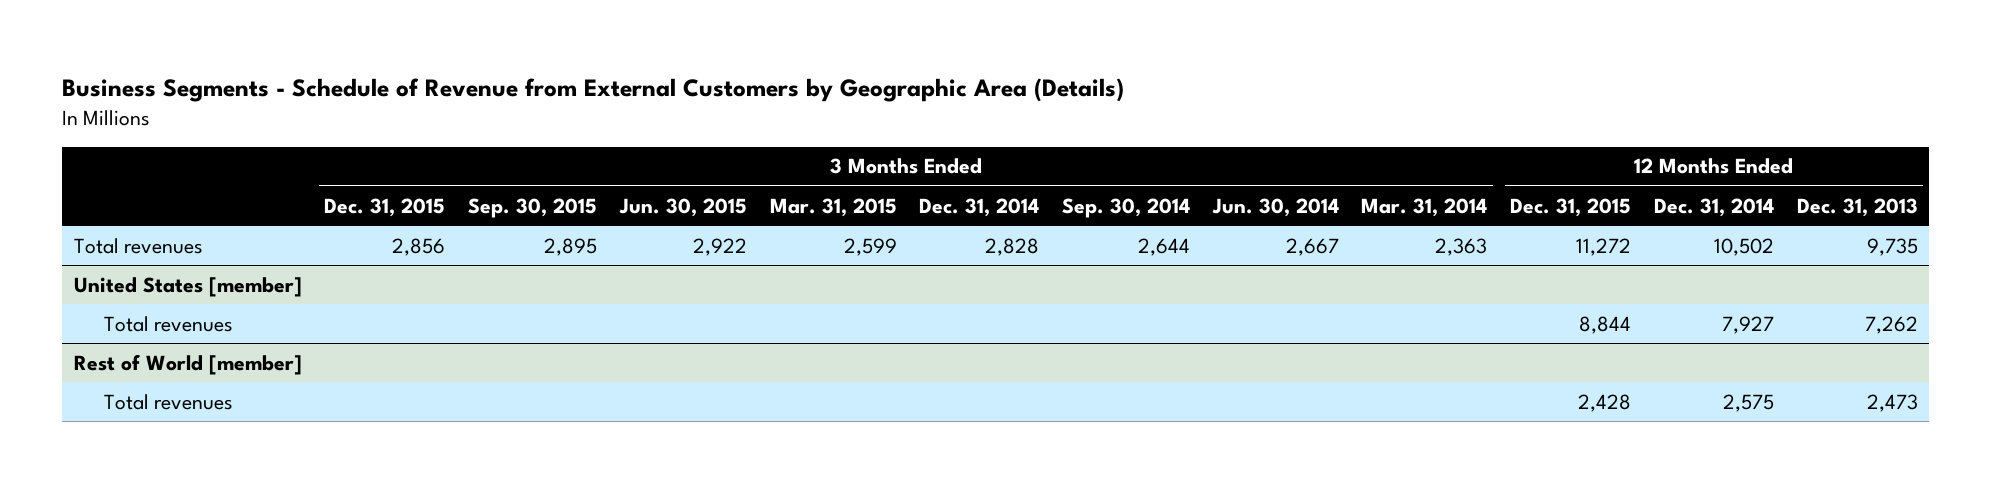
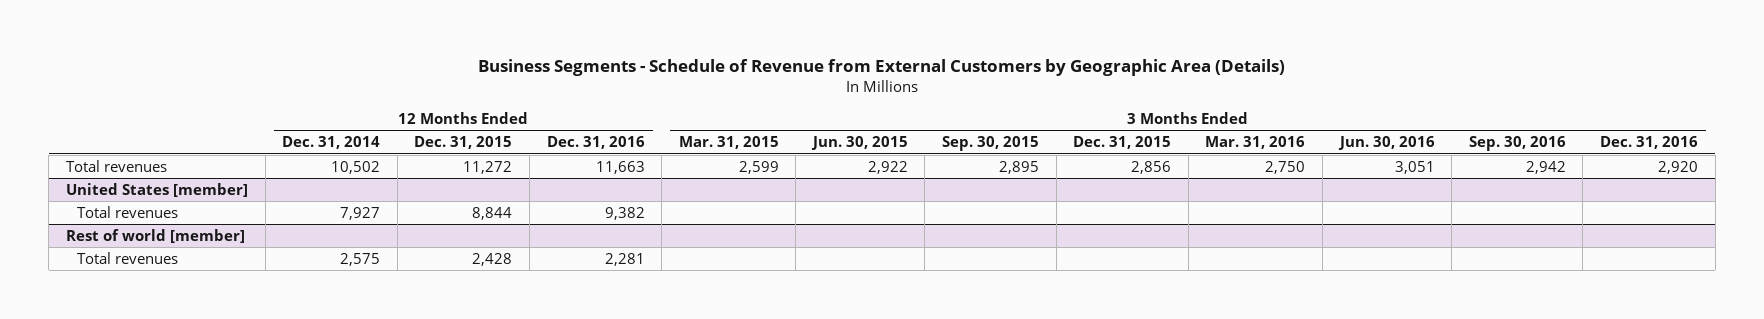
[919,197,1040,217] Dec. 31, 2014 -> none
[1062,197,1191,218] Sep. 30, 2014 -> none
[1211,197,1339,217] Jun. 30, 2014 -> none
[1361,197,1488,217] Mar. 31, 2014 -> none
[1796,197,1918,217] Dec. 31, 2013 -> none
none -> [546,136,645,150] Dec. 31, 2016
none -> [1205,136,1306,150] Mar. 31, 2016
none -> [1337,136,1435,151] Jun. 30, 2016
none -> [1468,136,1566,152] Sep. 30, 2016
none -> [1599,136,1698,150] Dec. 31, 2016
[73,353,302,375] Rest of World [member] -> [66,228,246,243] Rest of world [member]

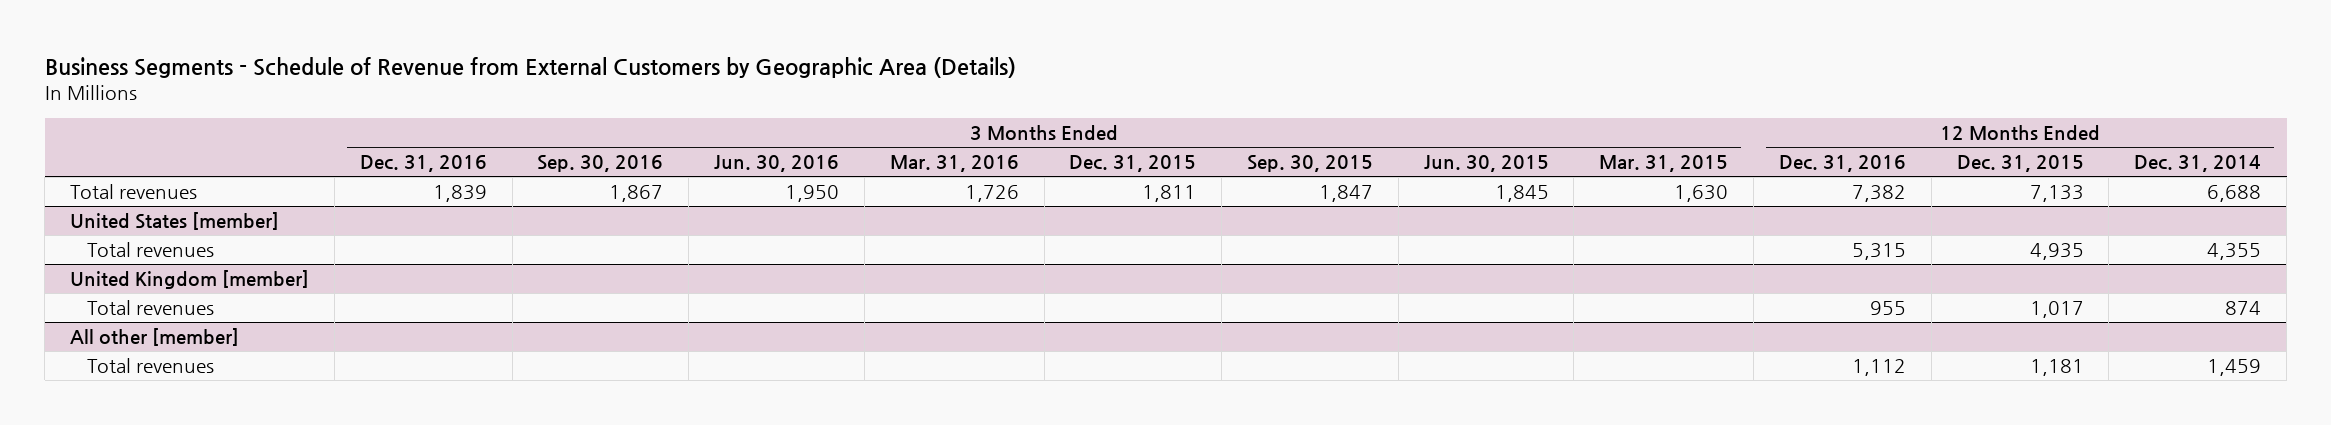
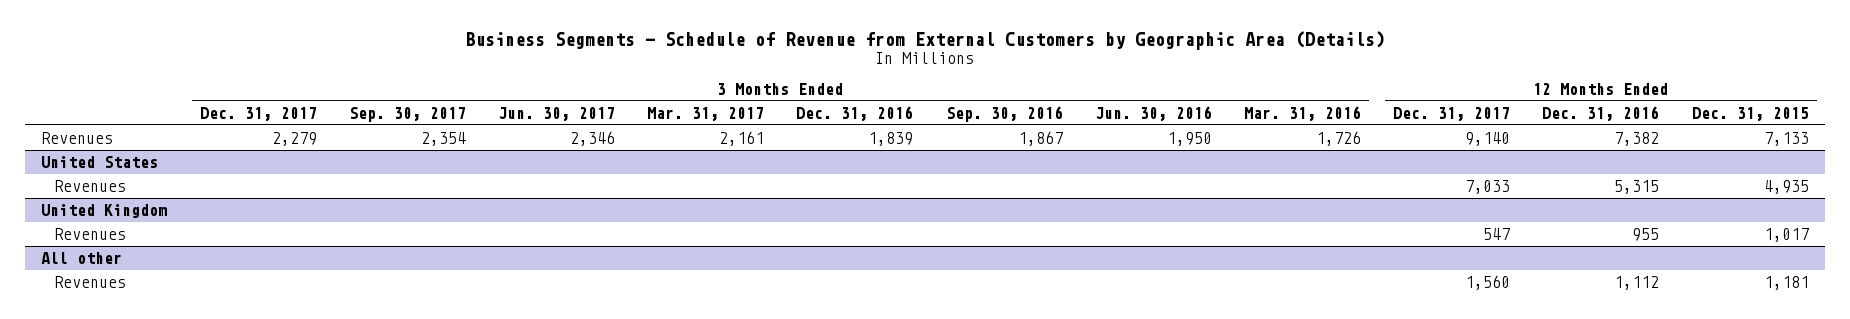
[1069,155,1197,173] Dec. 31, 2015 -> none
[1247,155,1374,173] Sep. 30, 2015 -> none
[1423,155,1549,173] Jun. 30, 2015 -> none
[1599,155,1729,173] Mar. 31, 2015 -> none
[2134,155,2262,173] Dec. 31, 2014 -> none
none -> [199,106,317,121] Dec. 31, 2017
none -> [348,106,466,122] Sep. 30, 2017
none -> [498,106,616,121] Jun. 30, 2017
none -> [647,106,765,121] Mar. 31, 2017
none -> [1393,106,1511,121] Dec. 31, 2017
[70,184,198,200] Total revenues -> [41,132,114,145] Revenues
[70,212,280,231] United States [member] -> [41,156,159,169] United States
[87,242,215,258] Total revenues -> [54,180,127,193] Revenues
[70,270,310,290] United Kingdom [member] -> [41,204,168,219] United Kingdom
[87,300,215,316] Total revenues -> [54,228,127,241] Revenues
[70,328,240,347] All other [member] -> [41,252,123,265] All other
[87,358,215,374] Total revenues -> [54,276,127,289] Revenues

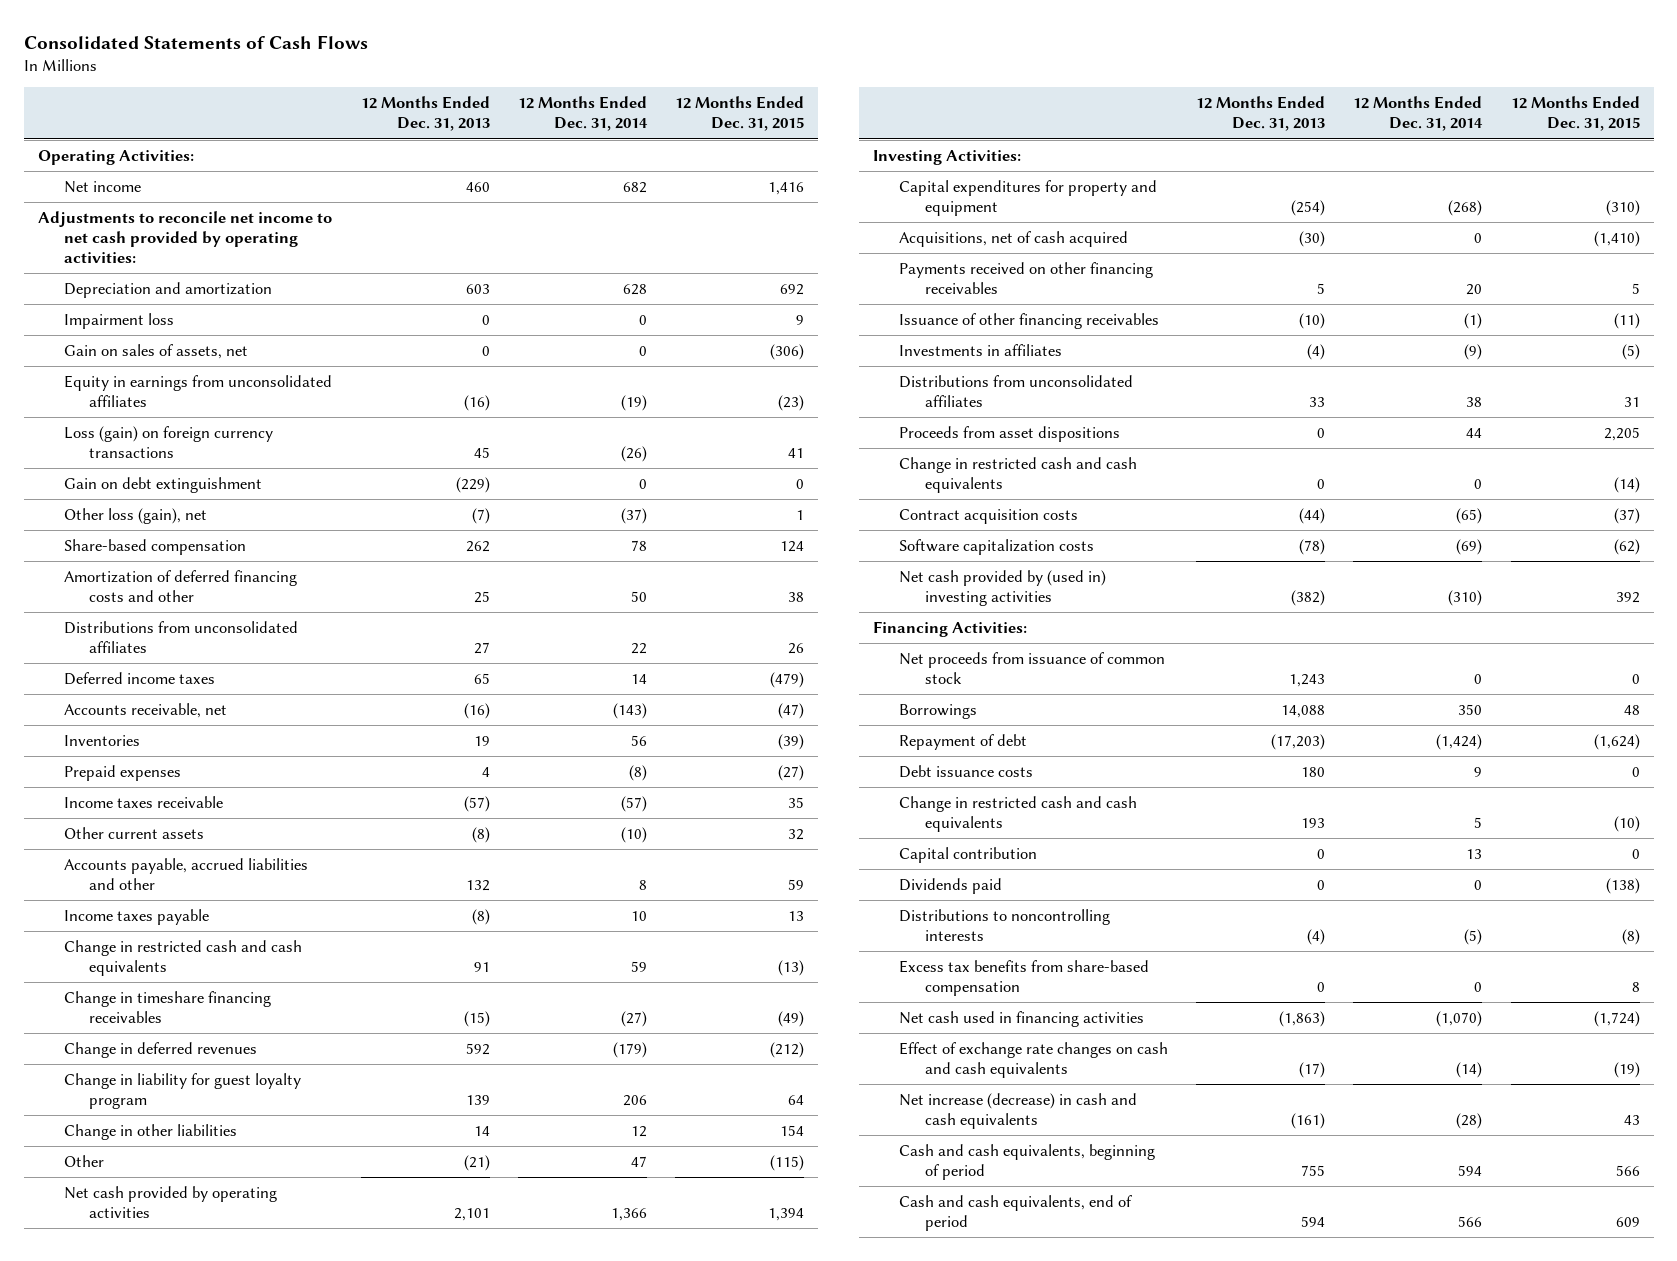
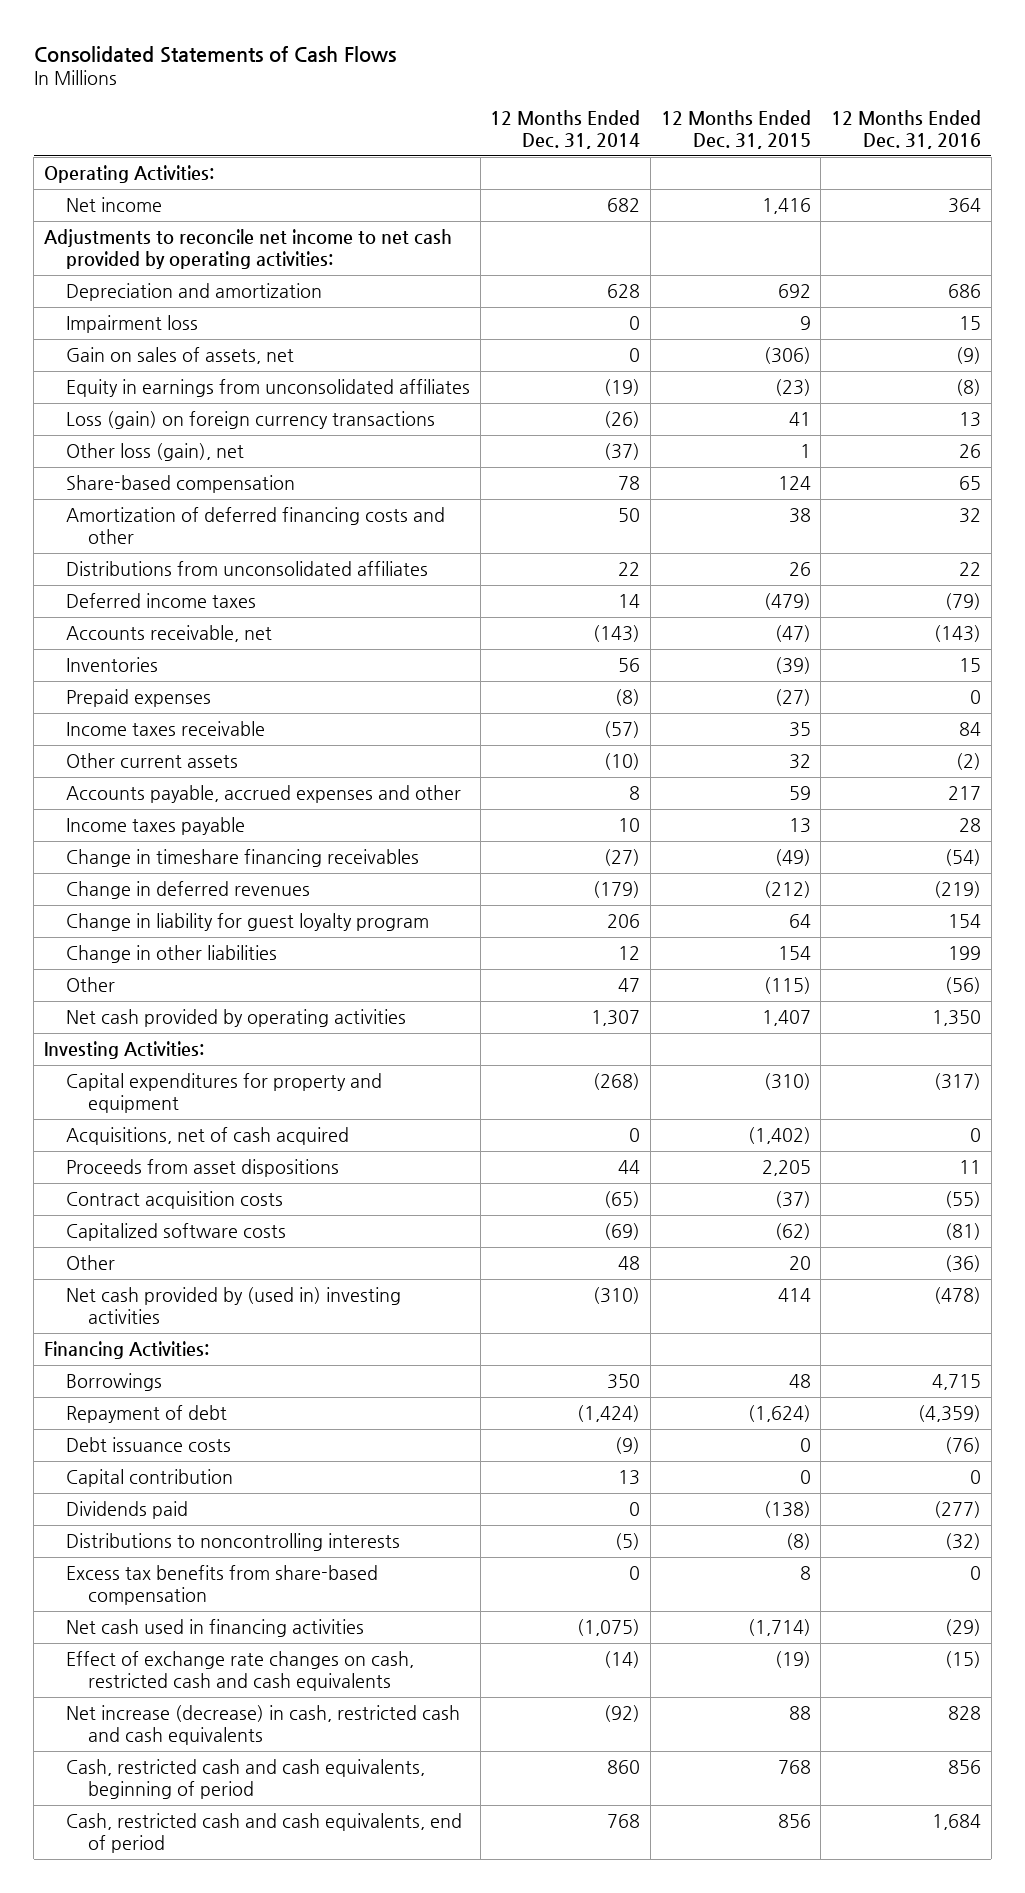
[360,96,490,132] 12 Months Ended Dec. 31, 2013 -> none
none -> [830,109,981,150] 12 Months Ended Dec. 31, 2016
[63,476,262,493] Gain on debt extinguishment -> none
[63,857,308,891] Accounts payable, accrued liabilities and other -> [66,785,462,804] Accounts payable, accrued expenses and other
[63,939,302,977] Change in restricted cash and cash equivalents -> none
[610,1208,647,1222] 1,366 -> [591,1010,641,1027] 1,307
[768,1208,805,1222] 1,394 -> [761,1010,811,1027] 1,407
[898,261,1153,295] Payments received on other financing receivables -> none
[898,312,1159,329] Issuance of other financing receivables -> none
[898,343,1062,356] Investments in affiliates -> none
[898,374,1133,408] Distributions from unconsolidated affiliates -> none
[1593,230,1640,247] (1,410) -> [747,1127,811,1145] (1,402)
[898,456,1137,494] Change in restricted cash and cash equivalents -> none
[898,538,1094,555] Software capitalization costs -> [66,1223,287,1242] Capitalized software costs
none -> [66,1255,116,1271] Other
[1615,592,1640,604] 392 -> [777,1288,811,1303] 414
[898,651,1165,685] Net proceeds from issuance of common stock -> none
[898,795,1137,833] Change in restricted cash and cash equivalents -> none
[1474,766,1483,777] 9 -> [615,1437,641,1455] (9)
[1436,1010,1483,1027] (1,070) -> [577,1619,641,1637] (1,075)
[1593,1010,1640,1027] (1,724) -> [747,1619,811,1637] (1,714)
[898,1041,1168,1079] Effect of exchange rate changes on cash and cash equivalents -> [66,1651,415,1692] Effect of exchange rate changes on cash, restricted cash and cash equivalents
[898,1092,1137,1130] Net increase (decrease) in cash and cash equivalents -> [66,1705,461,1746] Net increase (decrease) in cash, restricted cash and cash equivalents
[1456,1113,1483,1130] (28) -> [604,1705,641,1723] (92)
[1623,1115,1640,1126] 43 -> [788,1706,811,1721] 88
[898,1143,1155,1181] Cash and cash equivalents, beginning of period -> [66,1759,426,1800] Cash, restricted cash and cash equivalents, beginning of period
[1458,1165,1483,1177] 594 -> [607,1760,641,1775] 860
[1615,1165,1640,1177] 566 -> [777,1760,811,1775] 768
[898,1194,1132,1232] Cash and cash equivalents, end of period -> [66,1813,463,1854] Cash, restricted cash and cash equivalents, end of period
[1458,1216,1483,1228] 566 -> [607,1814,641,1829] 768
[1615,1217,1640,1228] 609 -> [777,1814,811,1829] 856

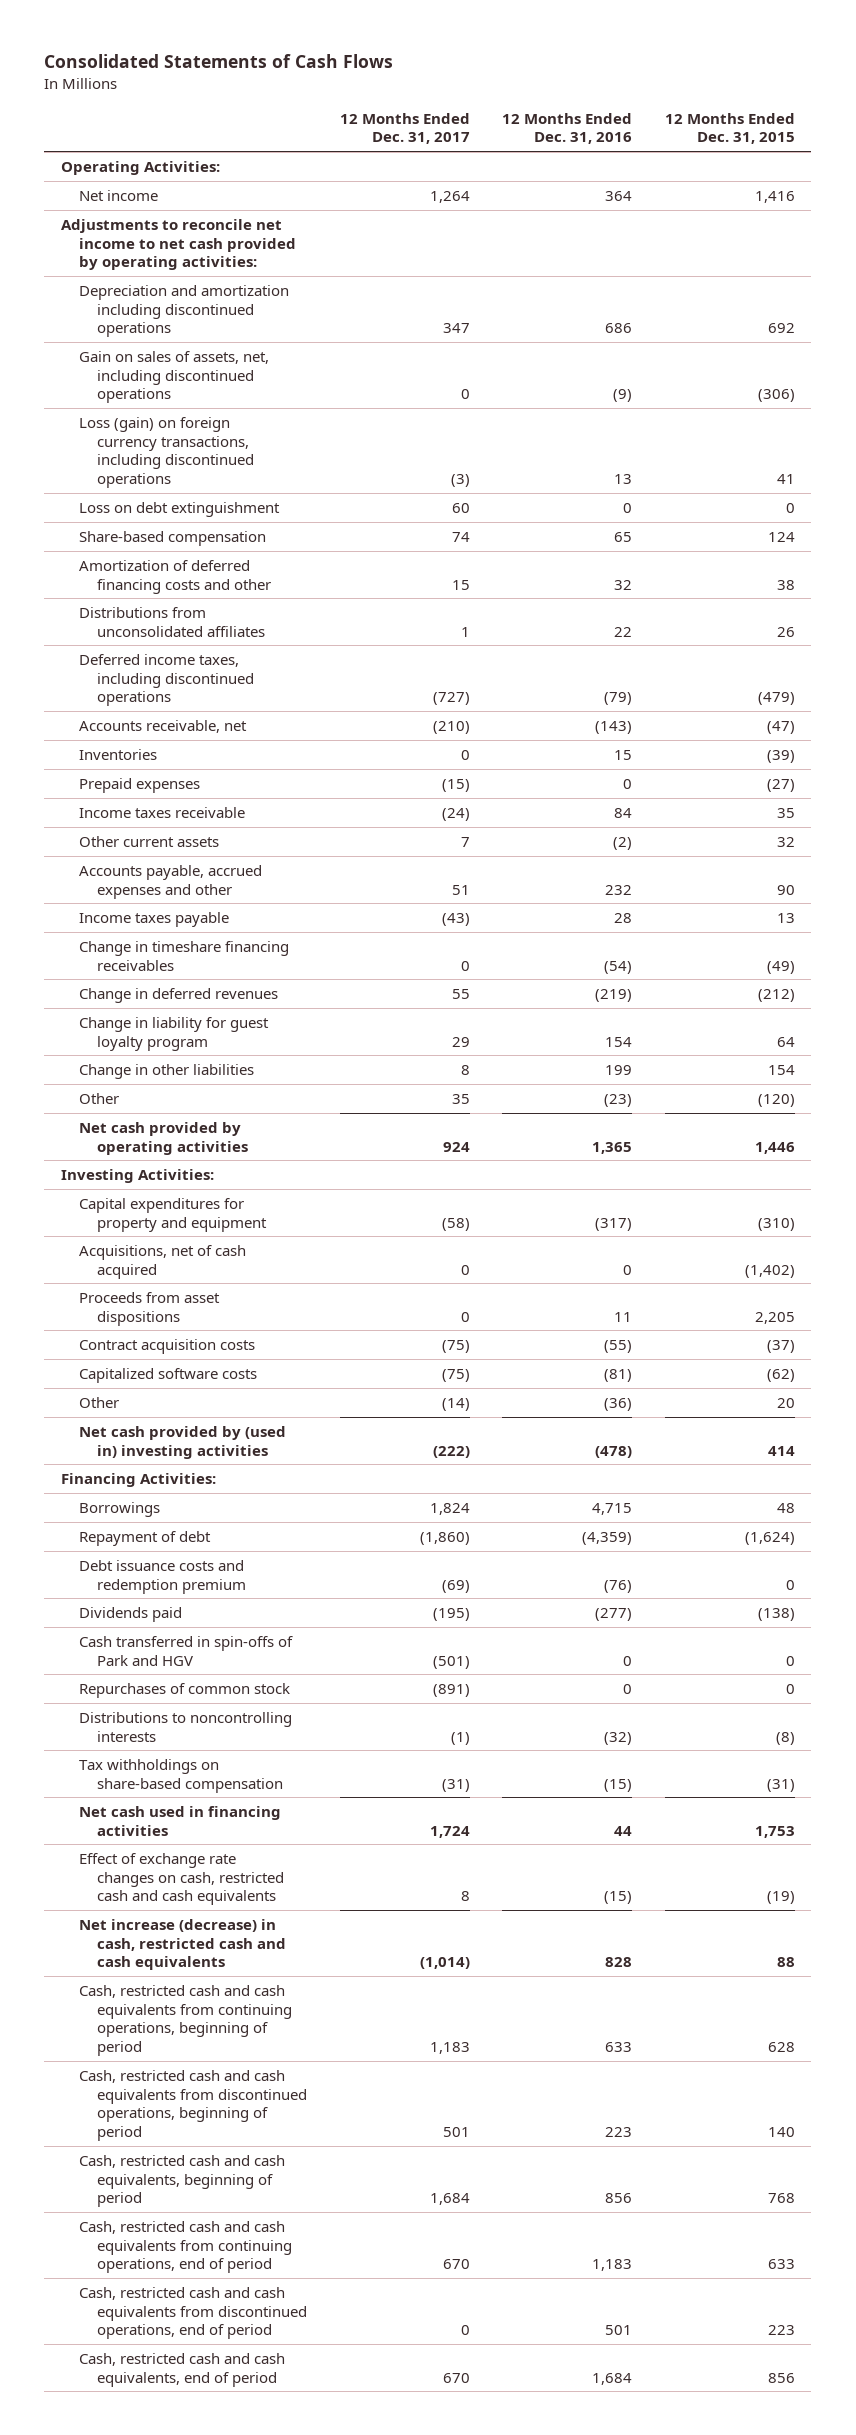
[490,109,641,150] 12 Months Ended Dec. 31, 2014 -> none
none -> [339,112,470,145] 12 Months Ended Dec. 31, 2017
[66,315,199,334] Impairment loss -> none
[66,379,471,398] Equity in earnings from unconsolidated affiliates -> none
[66,443,245,462] Other loss (gain), net -> none
[66,283,323,302] Depreciation and amortization -> [78,284,289,338] Depreciation and amortization including discontinued operations
[66,347,295,365] Gain on sales of assets, net -> [78,350,269,404] Gain on sales of assets, net, including discontinued operations
[66,411,436,430] Loss (gain) on foreign currency transactions -> [78,416,255,489] Loss (gain) on foreign currency transactions, including discontinued operations
none -> [78,501,280,517] Loss on debt extinguishment
[66,593,257,609] Deferred income taxes -> [78,653,255,707] Deferred income taxes, including discontinued operations
[788,786,811,801] 59 -> [776,884,795,895] 90
[947,786,981,801] 217 -> [605,884,633,895] 232
[763,977,811,995] (115) -> [757,1093,795,1107] (120)
[944,977,981,995] (56) -> [604,1093,633,1107] (23)
[761,1010,811,1027] 1,407 -> [754,1141,795,1154] 1,446
[931,1010,981,1027] 1,350 -> [592,1141,633,1154] 1,365
[66,1469,234,1488] Capital contribution -> none
[66,1437,232,1453] Debt issuance costs -> [78,1559,247,1594] Debt issuance costs and redemption premium
none -> [78,1635,293,1666] Cash transferred in spin-offs of Park and HGV
none -> [78,1682,290,1698] Repurchases of common stock
[66,1565,379,1606] Excess tax benefits from share-based compensation -> none
none -> [78,1758,284,1793] Tax withholdings on share-based compensation
[747,1619,811,1637] (1,714) -> [754,1825,795,1838] 1,753
[944,1619,981,1637] (29) -> [614,1825,633,1836] 44
none -> [78,1984,293,2057] Cash, restricted cash and cash equivalents from continuing operations, beginning of period
none -> [78,2069,308,2142] Cash, restricted cash and cash equivalents from discontinued operations, beginning of period
none -> [78,2220,293,2274] Cash, restricted cash and cash equivalents from continuing operations, end of period
none -> [78,2286,308,2340] Cash, restricted cash and cash equivalents from discontinued operations, end of period

